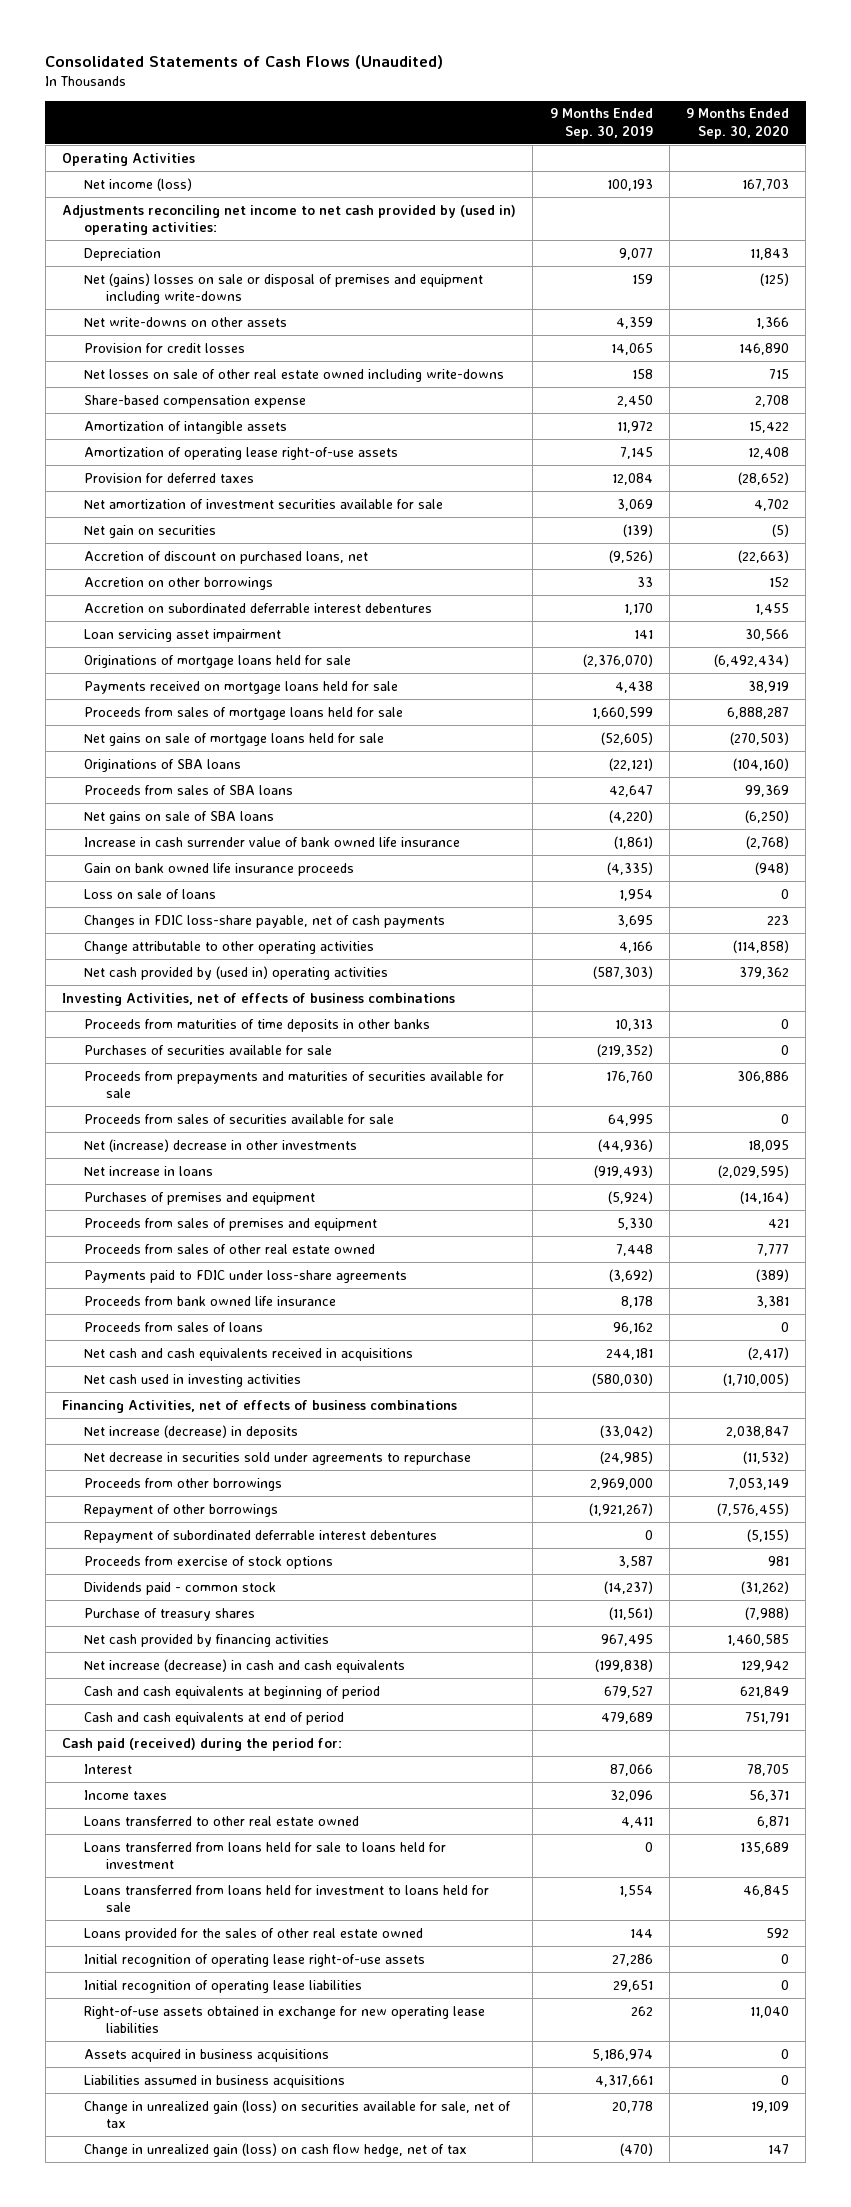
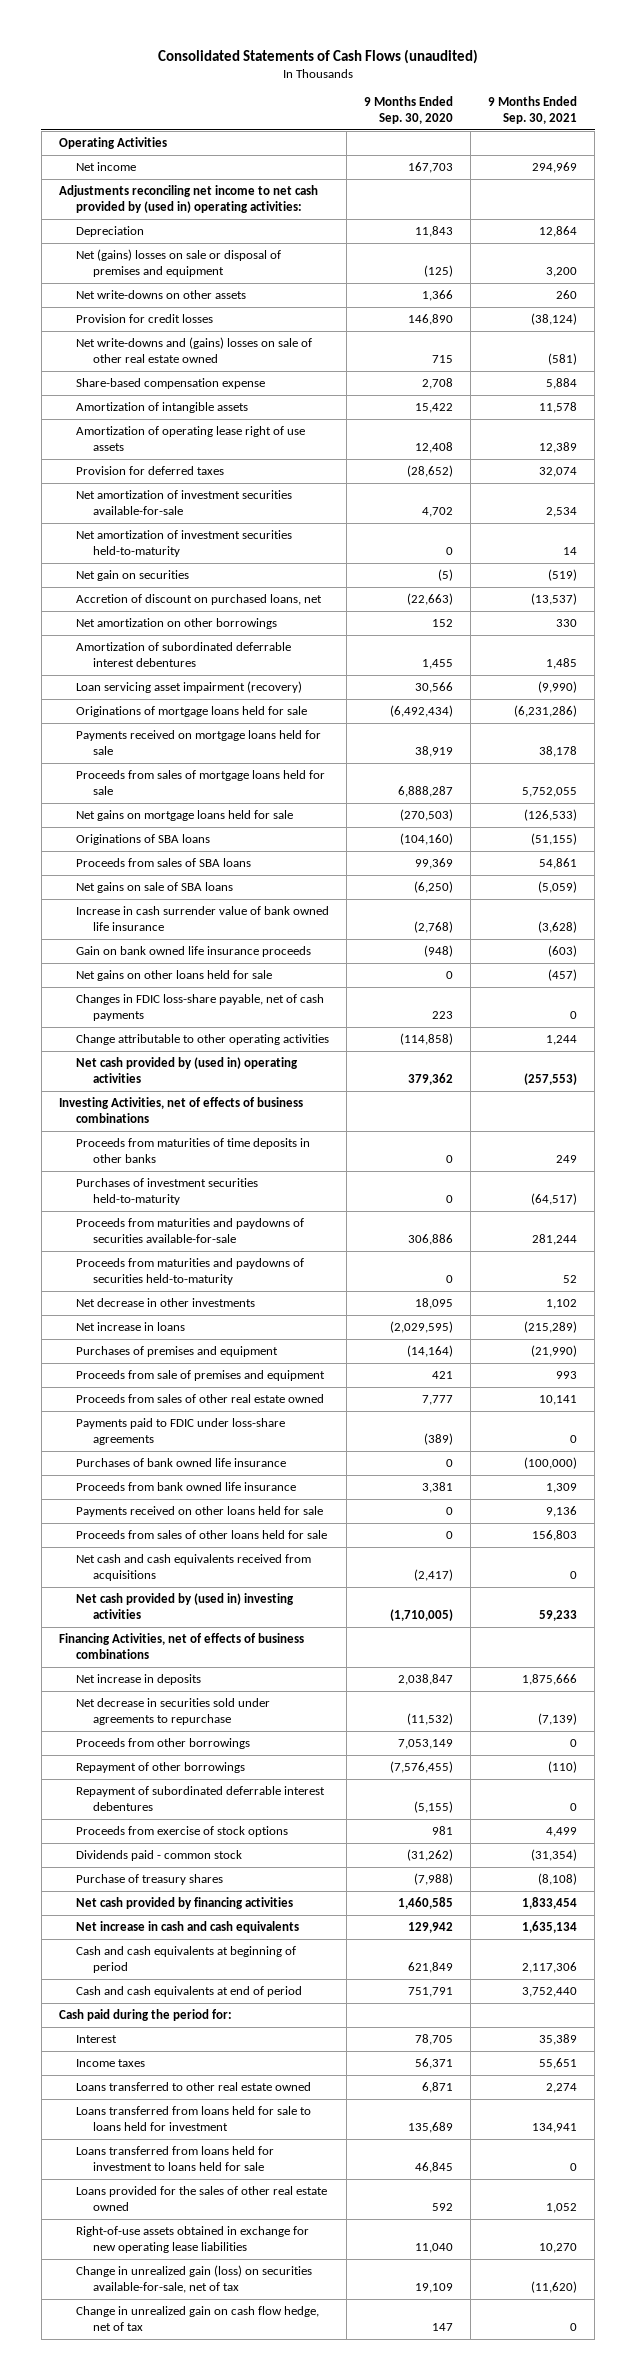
[45,55,444,70] Consolidated Statements of Cash Flows (Unaudited) -> [158,48,479,64] Consolidated Statements of Cash Flows (unaudited)
[549,108,653,139] 9 Months Ended Sep. 30, 2019 -> none
none -> [488,95,578,124] 9 Months Ended Sep. 30, 2021
[83,177,192,191] Net income (loss) -> [75,161,136,171] Net income
[83,272,483,305] Net (gains) losses on sale or disposal of premises and equipment including write-downs -> [75,248,281,277] Net (gains) losses on sale or disposal of premises and equipment
[83,368,504,382] Net losses on sale of other real estate owned including write-downs -> [75,336,312,363] Net write-downs and (gains) losses on sale of other real estate owned
[83,446,398,460] Amortization of operating lease right-of-use assets -> [75,425,305,451] Amortization of operating lease right of use assets
[83,498,443,509] Net amortization of investment securities available for sale -> [75,489,292,515] Net amortization of investment securities available-for-sale
none -> [75,529,292,557] Net amortization of investment securities held-to-maturity
[83,576,273,590] Accretion on other borrowings -> [75,617,277,629] Net amortization on other borrowings
[83,602,432,613] Accretion on subordinated deferrable interest debentures -> [75,641,291,667] Amortization of subordinated deferrable interest debentures
[83,628,281,642] Loan servicing asset impairment -> [75,680,302,693] Loan servicing asset impairment (recovery)
[83,732,384,746] Net gains on sale of mortgage loans held for sale -> [75,809,293,821] Net gains on mortgage loans held for sale
[83,888,216,899] Loss on sale of loans -> none
none -> [75,969,272,981] Net gains on other loans held for sale
[83,1044,332,1055] Purchases of securities available for sale -> none
[83,1113,394,1124] Proceeds from sales of securities available for sale -> none
none -> [75,1177,258,1205] Purchases of investment securities held-to-maturity
[83,1070,504,1099] Proceeds from prepayments and maturities of securities available for sale -> [75,1217,304,1243] Proceeds from maturities and paydowns of securities available-for-sale
none -> [75,1257,304,1285] Proceeds from maturities and paydowns of securities held-to-maturity
[83,1138,357,1152] Net (increase) decrease in other investments -> [75,1297,255,1307] Net decrease in other investments
[83,1217,377,1231] Proceeds from sales of premises and equipment -> [75,1369,325,1381] Proceeds from sale of premises and equipment
none -> [75,1457,286,1467] Purchases of bank owned life insurance
none -> [75,1505,323,1517] Payments received on other loans held for sale
[83,1321,263,1332] Proceeds from sales of loans -> [75,1529,327,1539] Proceeds from sales of other loans held for sale
[83,1347,413,1361] Net cash and cash equivalents received in acquisitions -> [75,1553,311,1581] Net cash and cash equivalents received from acquisitions
[83,1373,301,1387] Net cash used in investing activities -> [75,1592,294,1619] Net cash provided by (used in) investing activities
[83,1424,298,1439] Net increase (decrease) in deposits -> [75,1673,201,1685] Net increase in deposits
[83,1658,405,1673] Net increase (decrease) in cash and cash equivalents -> [75,1920,299,1933] Net increase in cash and cash equivalents
[61,1737,342,1751] Cash paid (received) during the period for: -> [58,2008,232,2021] Cash paid during the period for:
[83,1953,425,1967] Initial recognition of operating lease right-of-use assets -> none
[83,1979,362,1993] Initial recognition of operating lease liabilities -> none
[83,2048,329,2062] Assets acquired in business acquisitions -> none
[83,2074,345,2088] Liabilities assumed in business acquisitions -> none
[83,2099,511,2129] Change in unrealized gain (loss) on securities available for sale, net of tax -> [75,2264,312,2293] Change in unrealized gain (loss) on securities available-for-sale, net of tax
[83,2142,467,2157] Change in unrealized gain (loss) on cash flow hedge, net of tax -> [75,2305,319,2331] Change in unrealized gain on cash flow hedge, net of tax

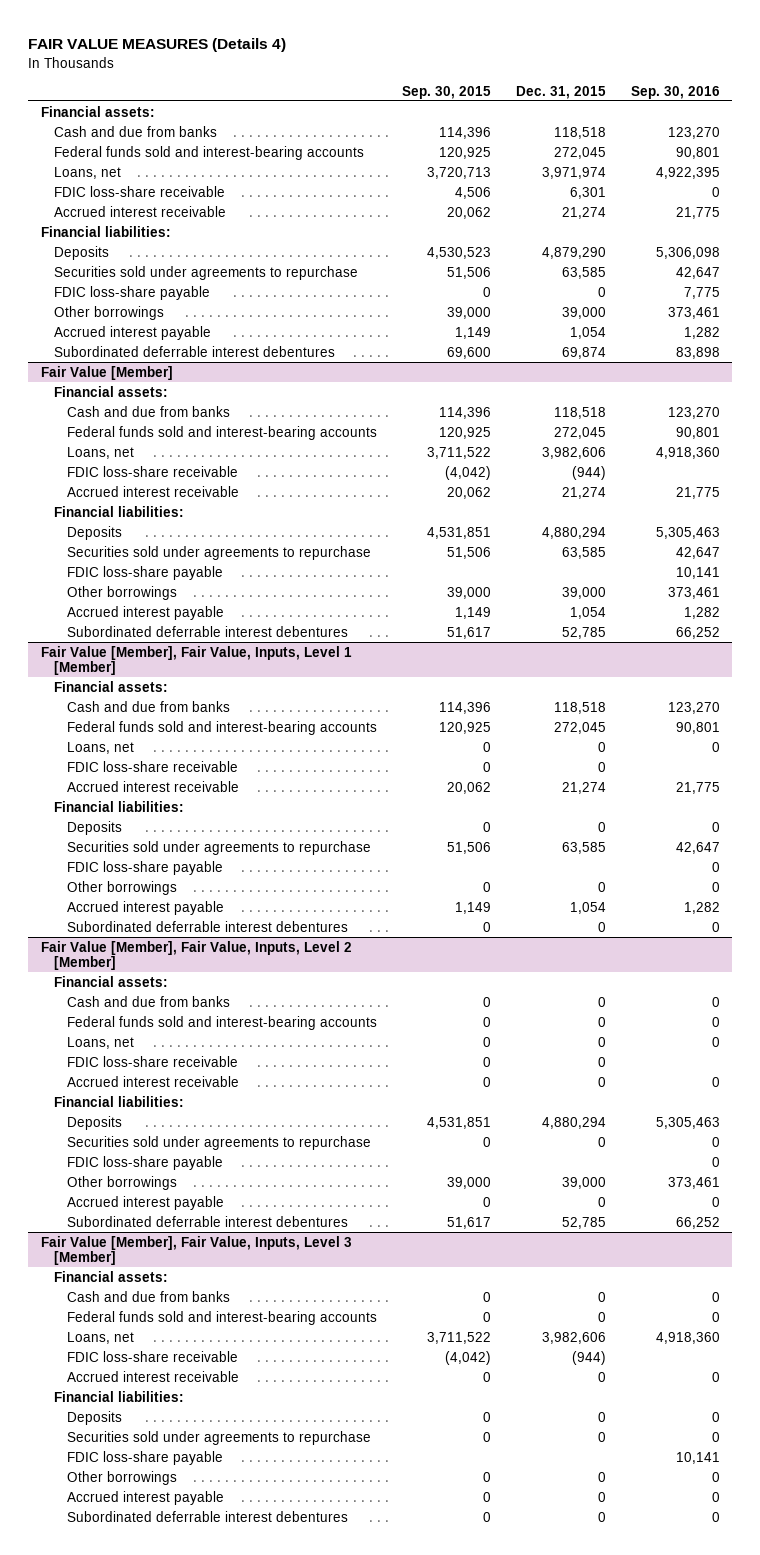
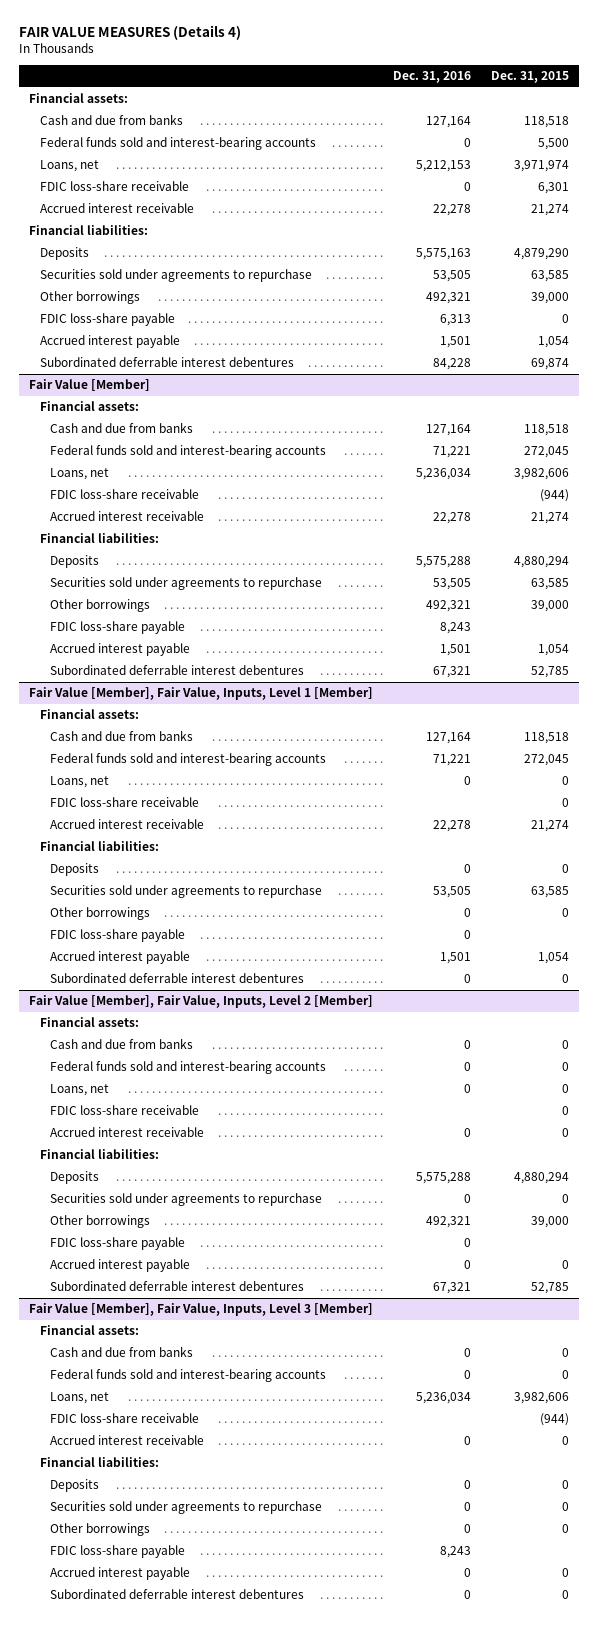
[401,85,491,99] Sep. 30, 2015 -> none
[630,85,720,99] Sep. 30, 2016 -> none
none -> [393,71,472,84] Dec. 31, 2016
[553,146,606,159] 272,045 -> [538,138,570,151] 5,500
[53,285,210,300] FDIC loss-share payable -> [39,313,175,327] FDIC loss-share payable
[66,565,223,580] FDIC loss-share payable -> [50,621,186,635] FDIC loss-share payable
[66,860,223,875] FDIC loss-share payable -> [50,929,186,943] FDIC loss-share payable
[66,1155,223,1170] FDIC loss-share payable -> [50,1237,186,1251] FDIC loss-share payable
[66,1450,223,1465] FDIC loss-share payable -> [50,1545,186,1559] FDIC loss-share payable

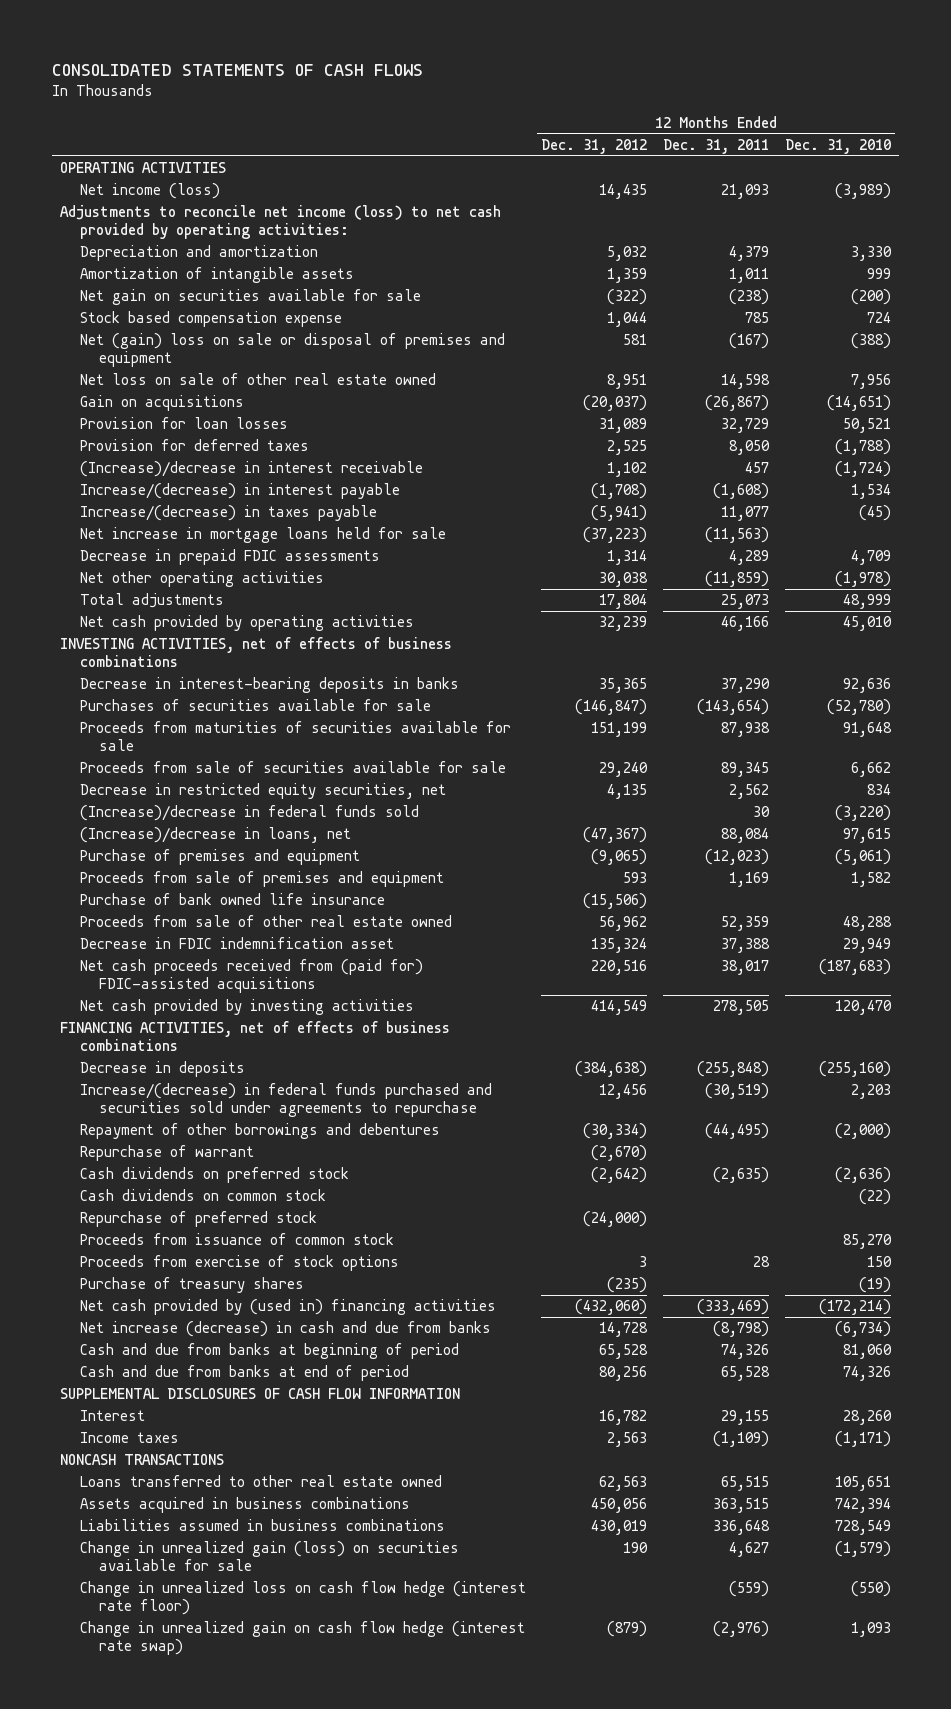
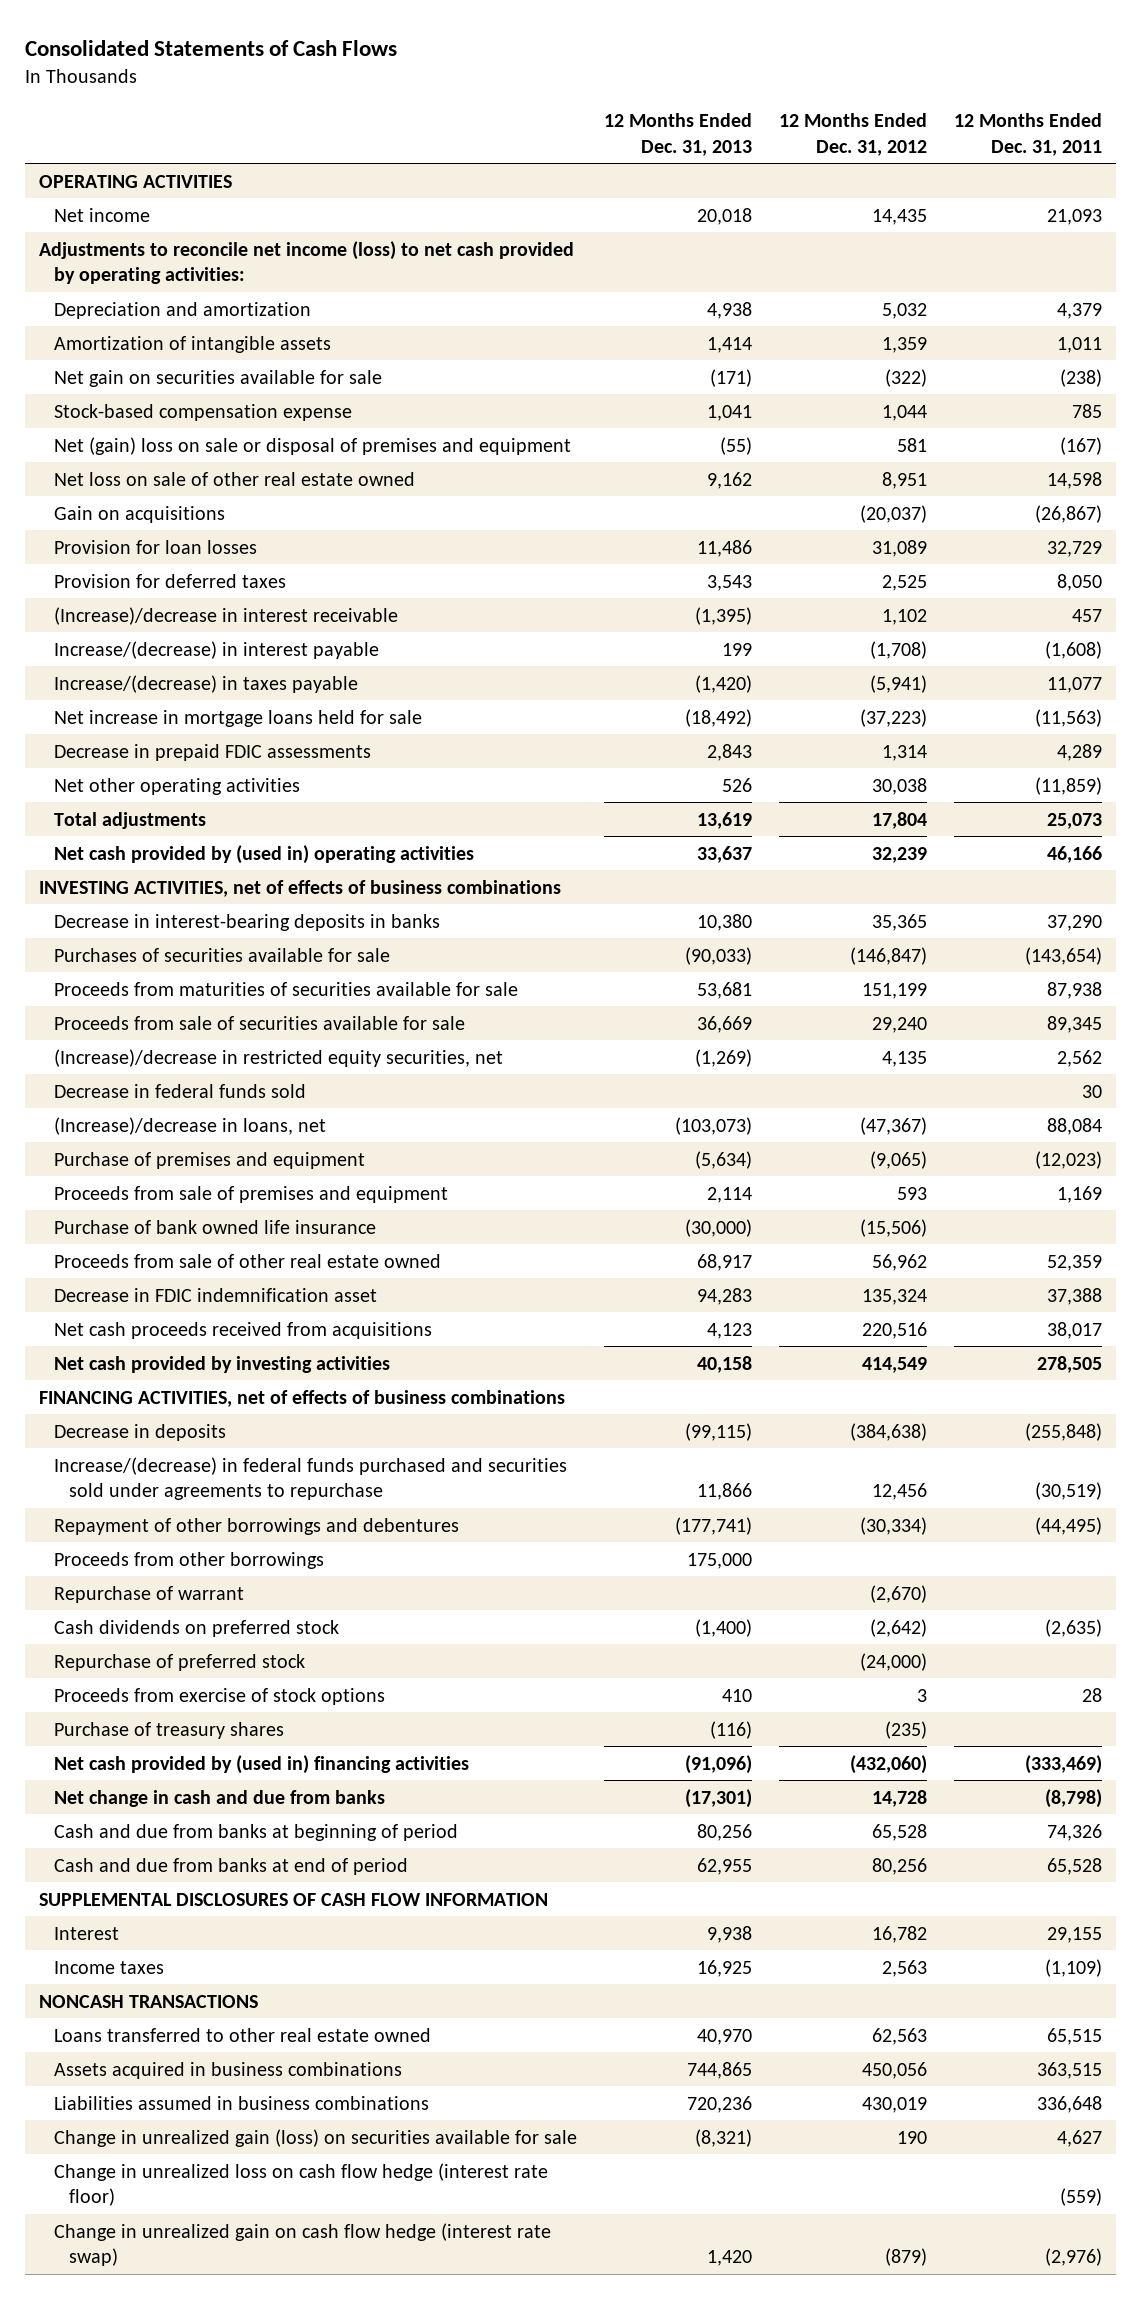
[52,63,424,76] CONSOLIDATED STATEMENTS OF CASH FLOWS -> [24,40,397,57] Consolidated Statements of Cash Flows
[784,139,891,155] Dec. 31, 2010 -> none
none -> [604,113,753,156] 12 Months Ended Dec. 31, 2013
[79,183,220,200] Net income (loss) -> [53,207,150,222] Net income
[79,311,342,328] Stock based compensation expense -> [53,403,352,421] Stock-based compensation expense
[79,615,414,632] Net cash provided by operating activities -> [53,844,474,864] Net cash provided by (used in) operating activities
[79,783,446,800] Decrease in restricted equity securities, net -> [53,1048,503,1067] (Increase)/decrease in restricted equity securities, net
[79,805,419,822] (Increase)/decrease in federal funds sold -> [53,1083,306,1098] Decrease in federal funds sold
[79,959,423,994] Net cash proceeds received from (paid for) FDIC-assisted acquisitions -> [53,1321,432,1339] Net cash proceeds received from acquisitions
none -> [53,1551,324,1569] Proceeds from other borrowings
[79,1189,326,1202] Cash dividends on common stock -> none
[79,1233,394,1246] Proceeds from issuance of common stock -> none
[79,1321,491,1338] Net increase (decrease) in cash and due from banks -> [53,1789,385,1807] Net change in cash and due from banks

